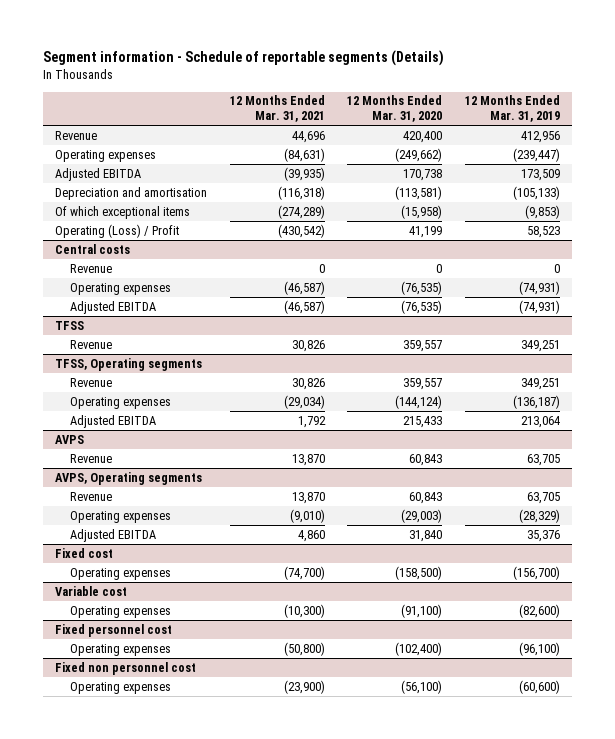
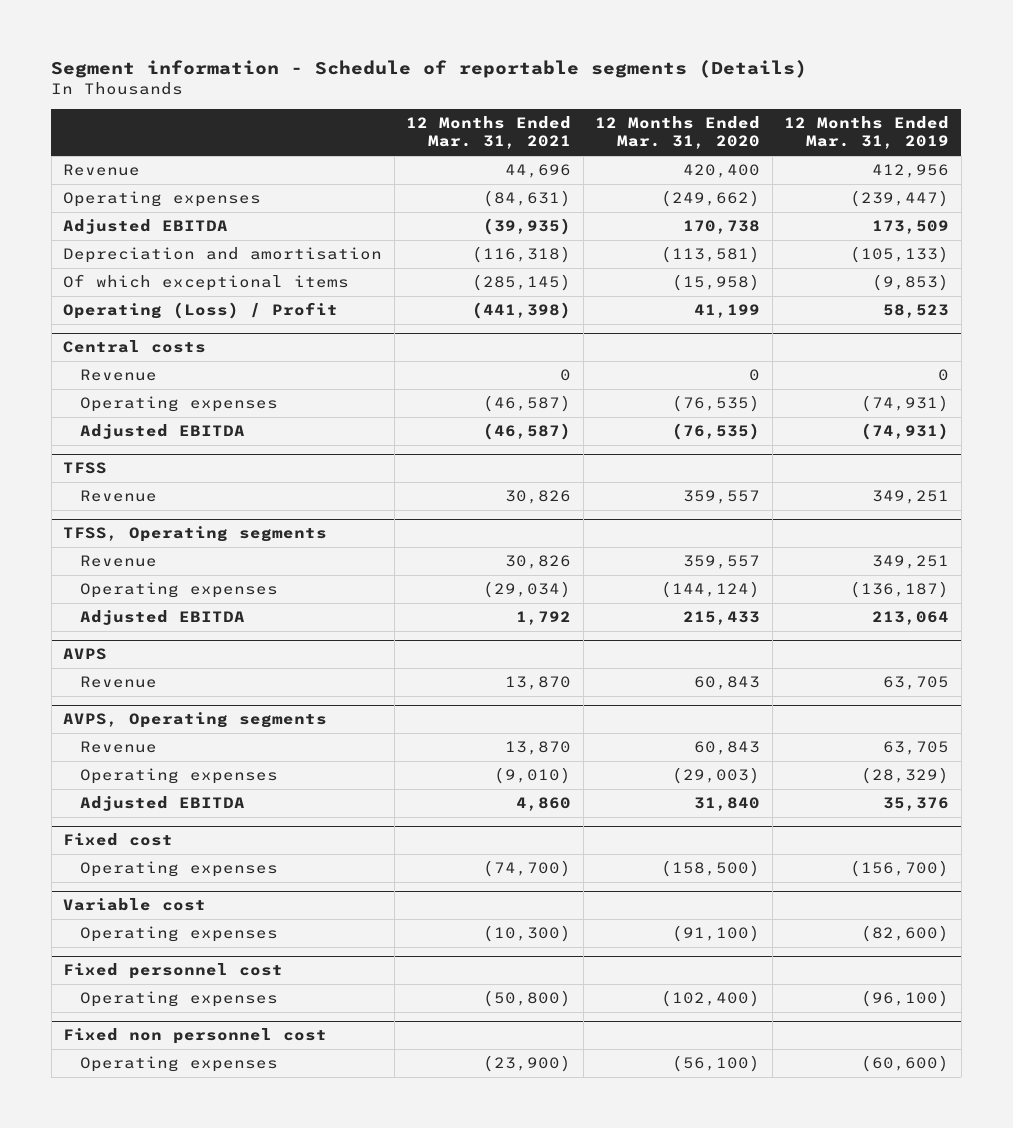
[277,204,325,219] (274,289) -> [472,274,572,292] (285,145)
[277,223,325,238] (430,542) -> [472,302,572,320] (441,398)

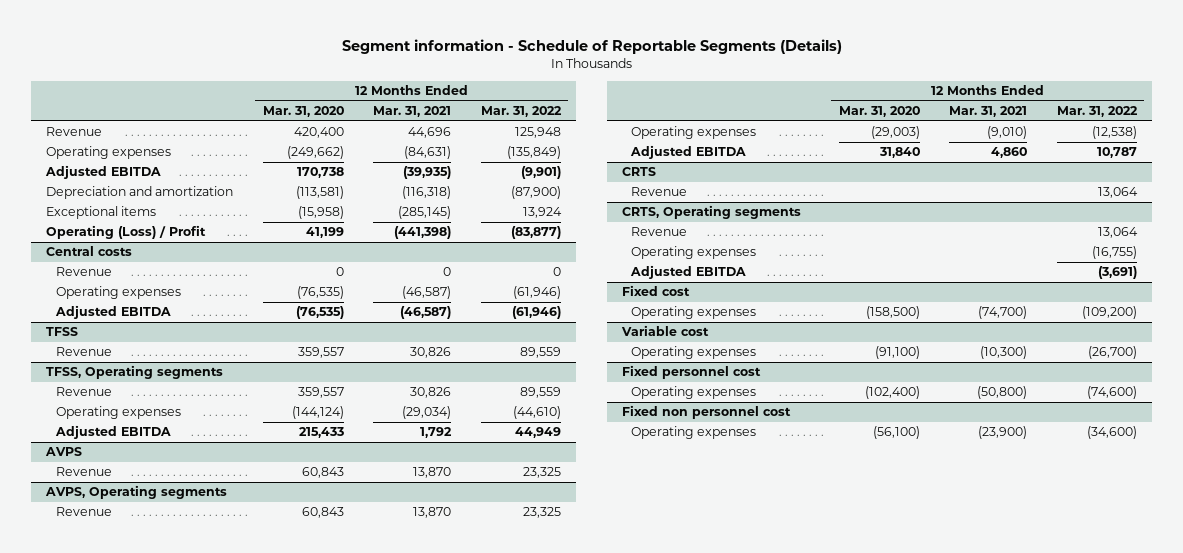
[51,60,808,79] Segment information - Schedule of reportable segments (Details) -> [341,39,842,55] Segment information - Schedule of Reportable Segments (Details)
[784,116,950,150] 12 Months Ended Mar. 31, 2019 -> none
none -> [480,106,562,118] Mar. 31, 2022
[63,247,383,264] Depreciation and amortisation -> [46,186,234,200] Depreciation and amortization
[63,274,350,292] Of which exceptional items -> [46,206,157,220] Exceptional items
none -> [622,167,657,177] CRTS
none -> [631,187,688,197] Revenue
none -> [622,205,802,220] CRTS, Operating segments
none -> [631,227,688,237] Revenue
none -> [631,246,757,260] Operating expenses
none -> [630,265,747,280] Adjusted EBITDA

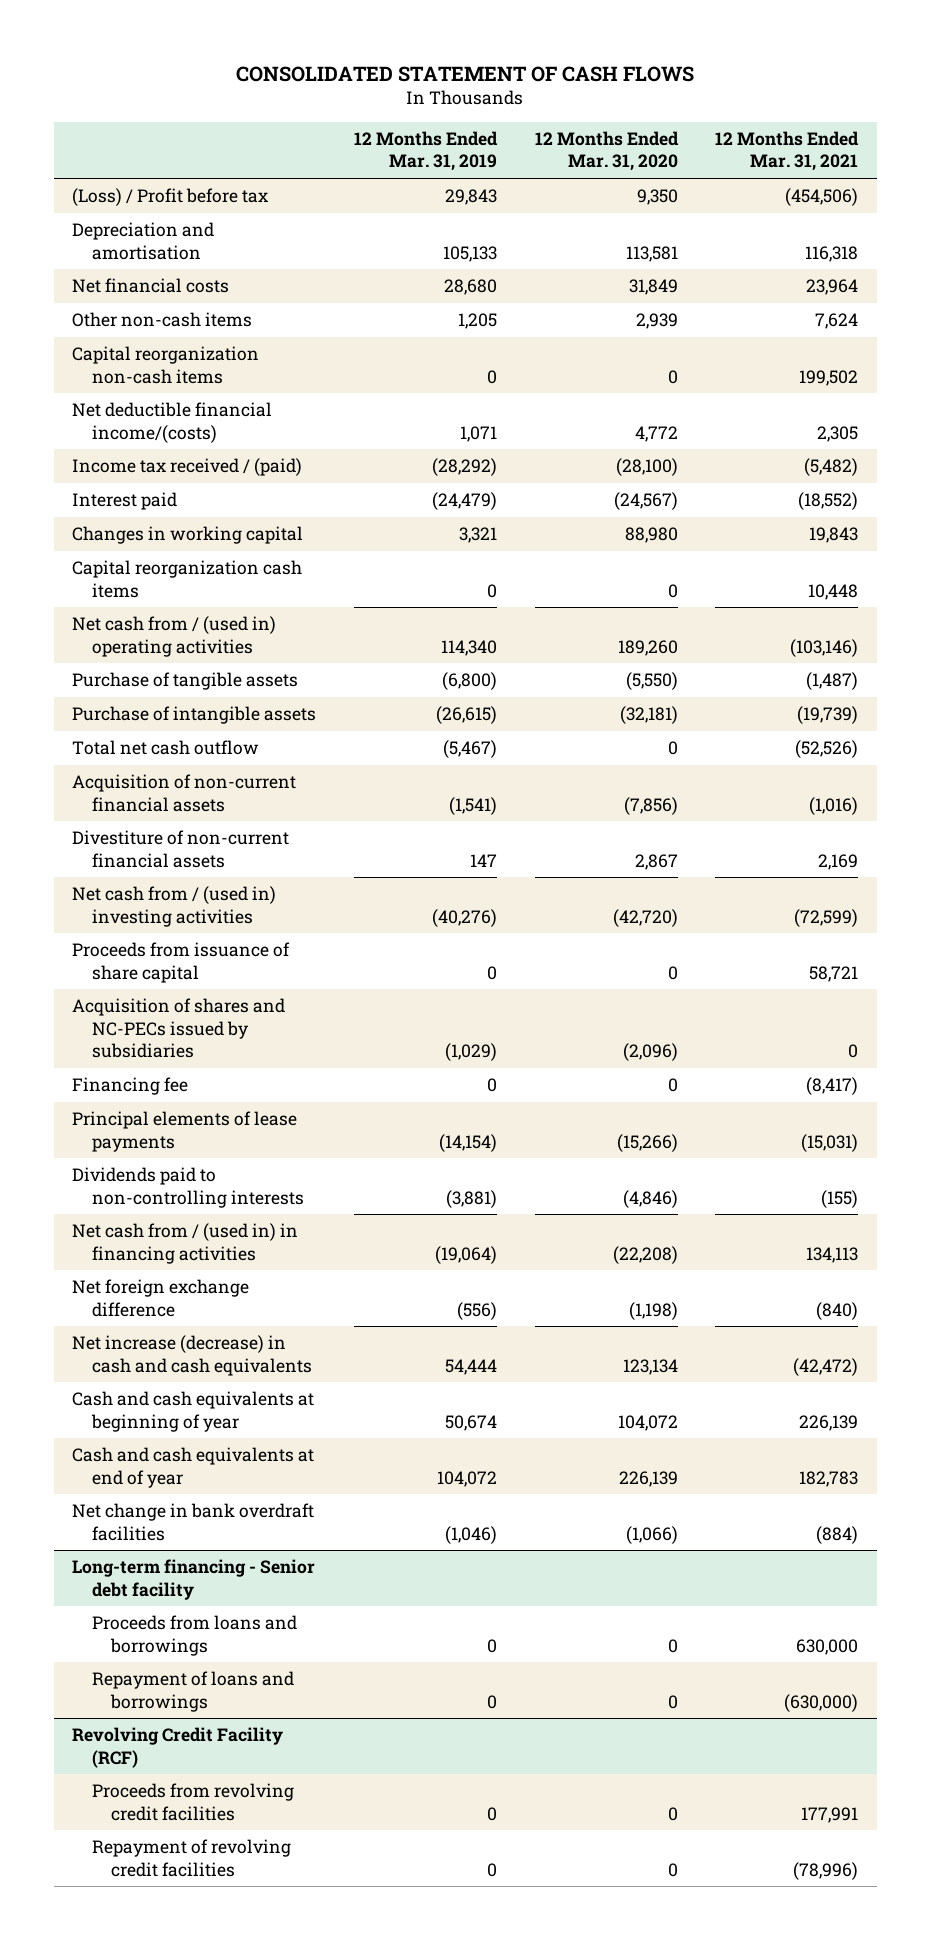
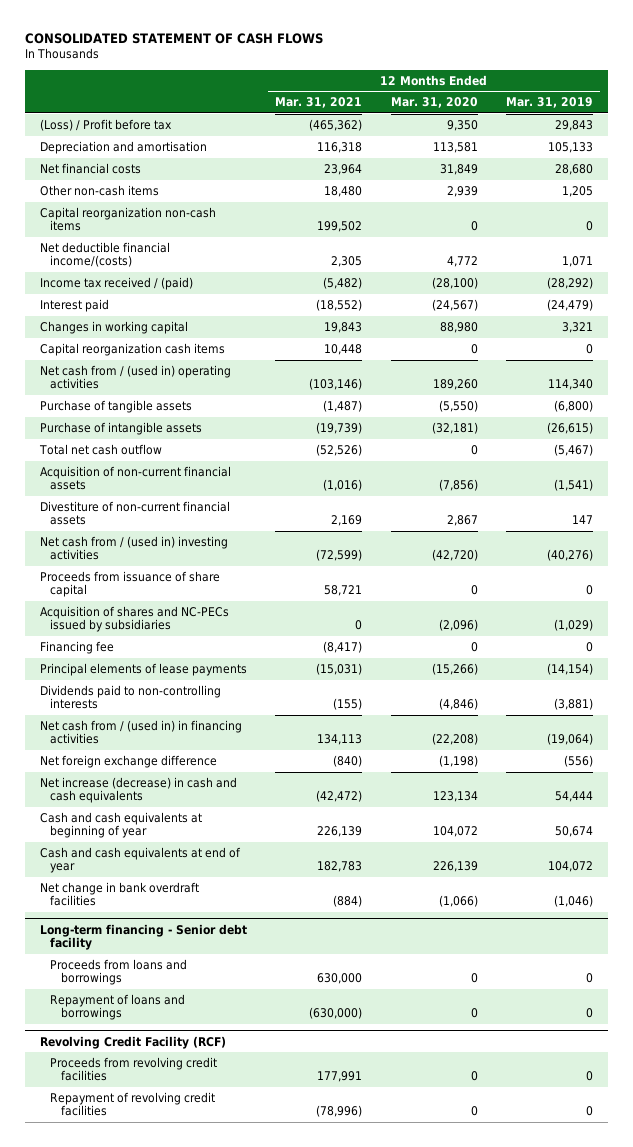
[785,188,859,207] (454,506) -> [309,118,363,131] (465,362)
[815,313,859,330] 7,624 -> [324,185,363,197] 18,480

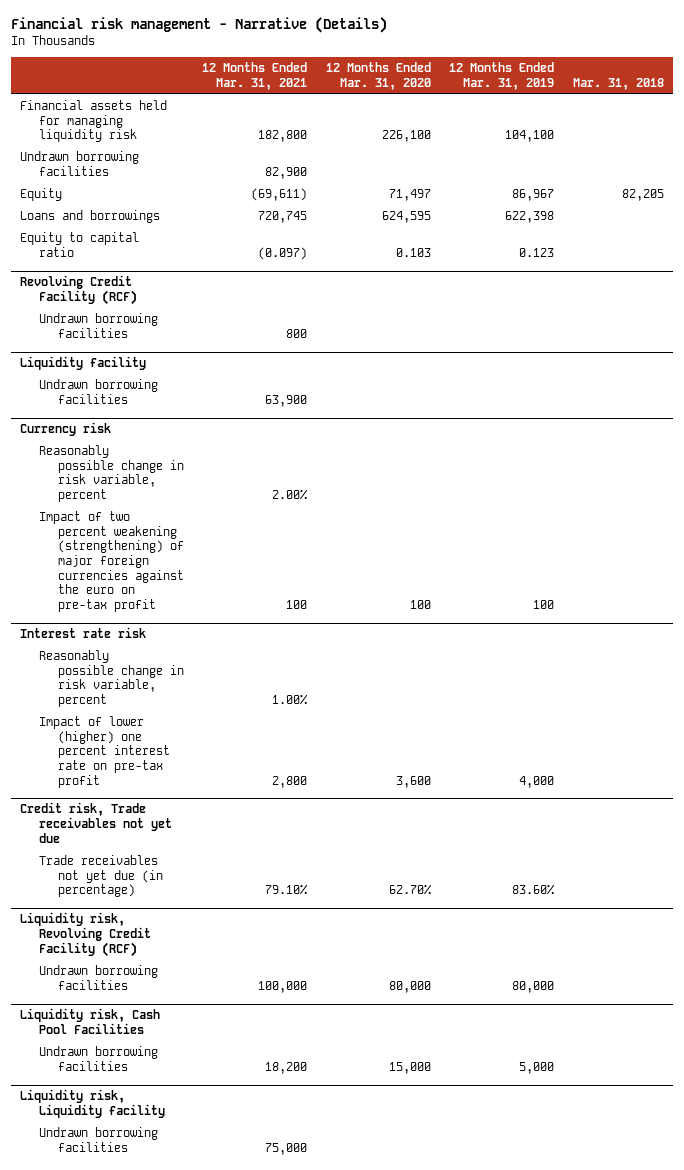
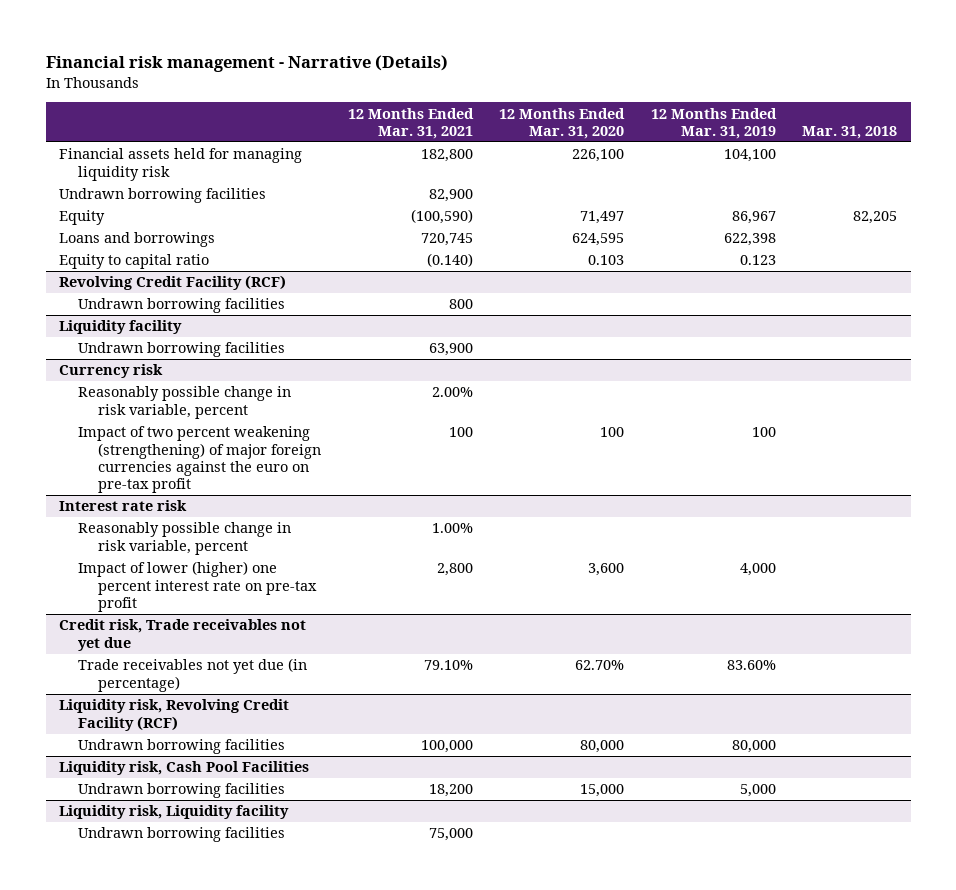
[251,188,308,202] (69,611) -> [410,209,473,225] (100,590)
[258,246,308,260] (0.097) -> [426,253,473,268] (0.140)

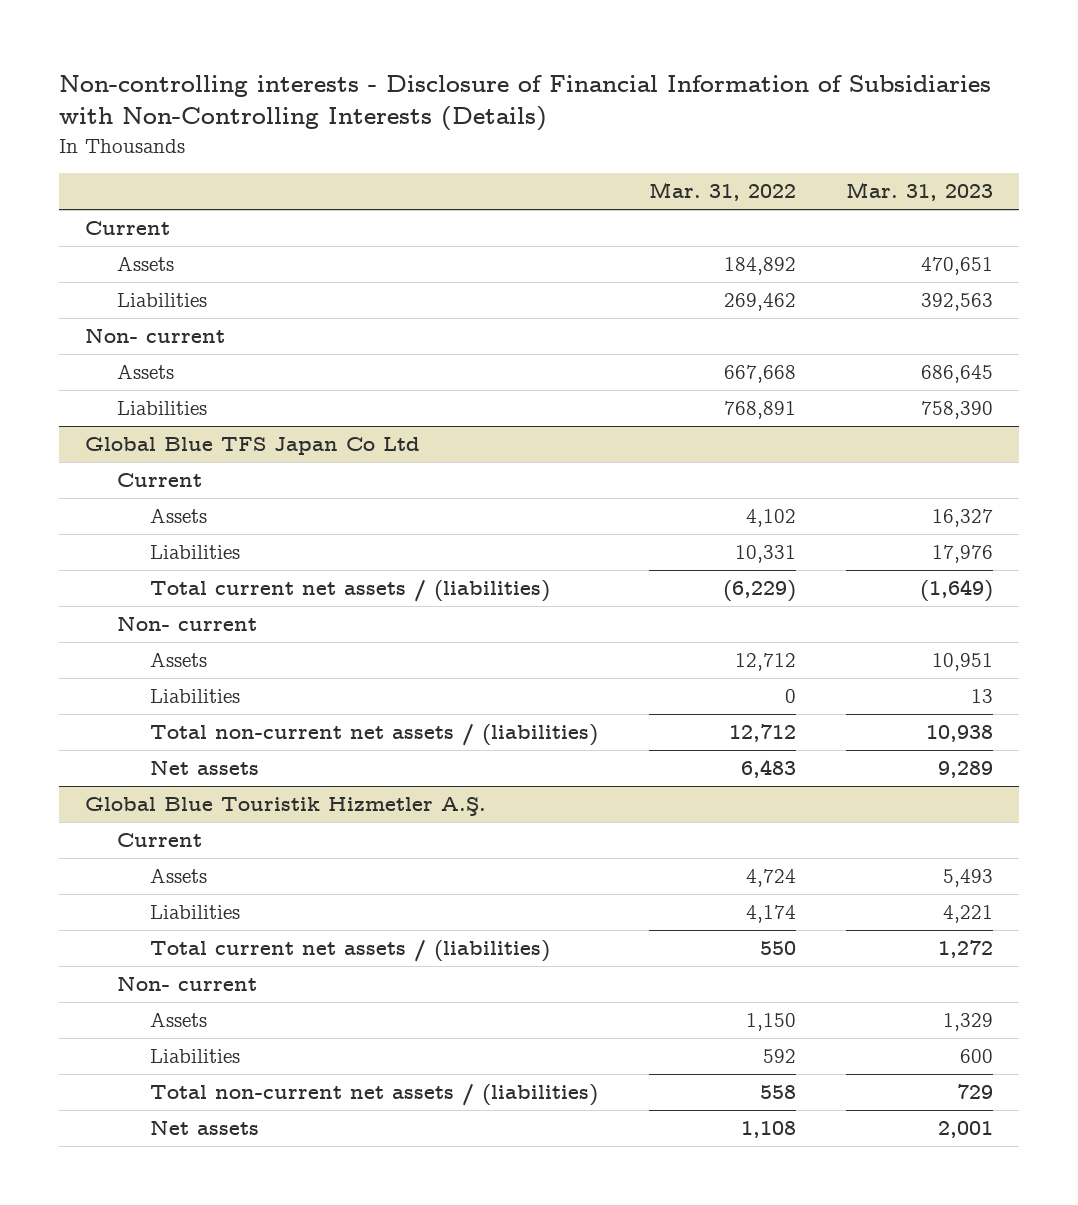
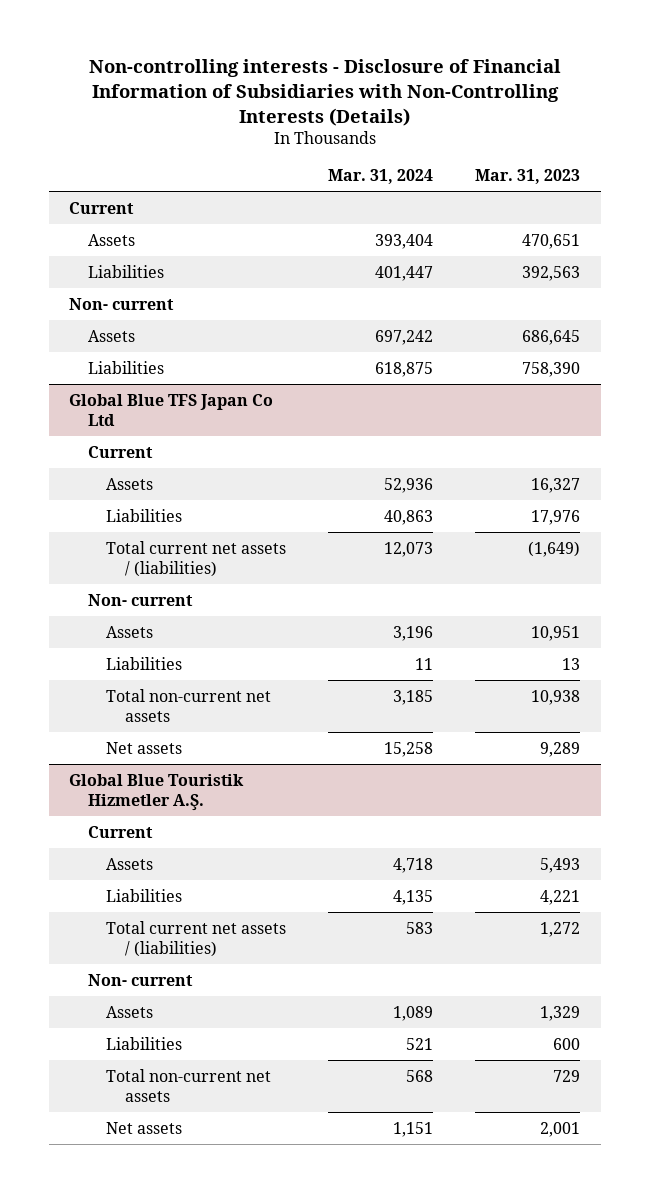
[648,182,796,202] Mar. 31, 2022 -> none
none -> [327,169,433,185] Mar. 31, 2024
[150,724,599,747] Total non-current net assets / (liabilities) -> [106,688,272,722] Total non-current net assets
[150,1084,599,1107] Total non-current net assets / (liabilities) -> [106,1068,272,1102] Total non-current net assets

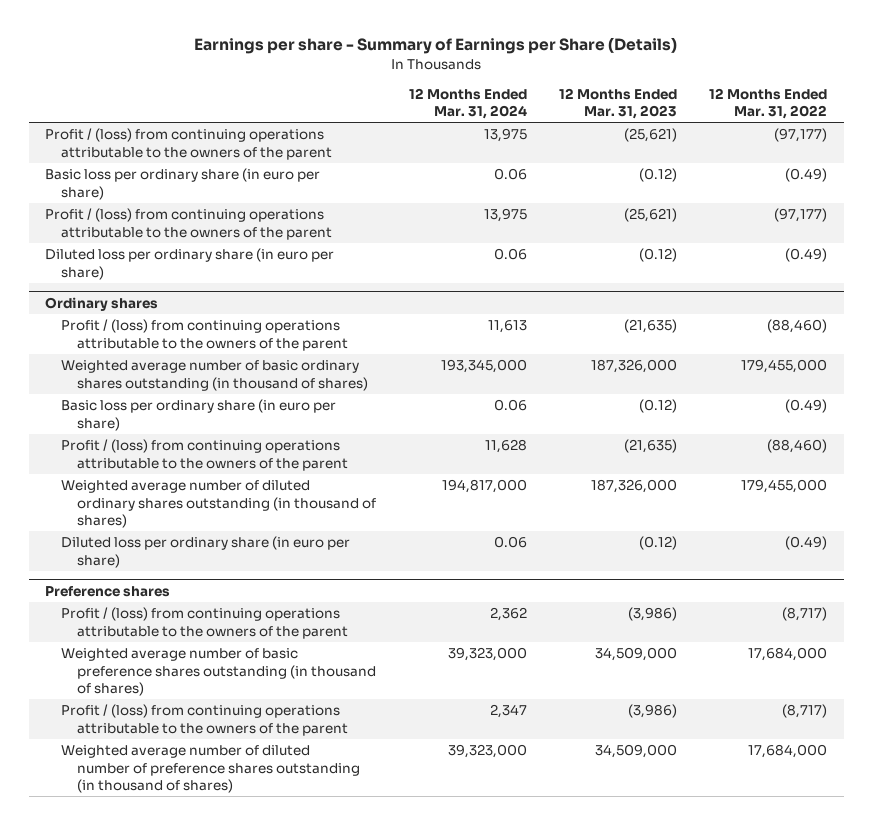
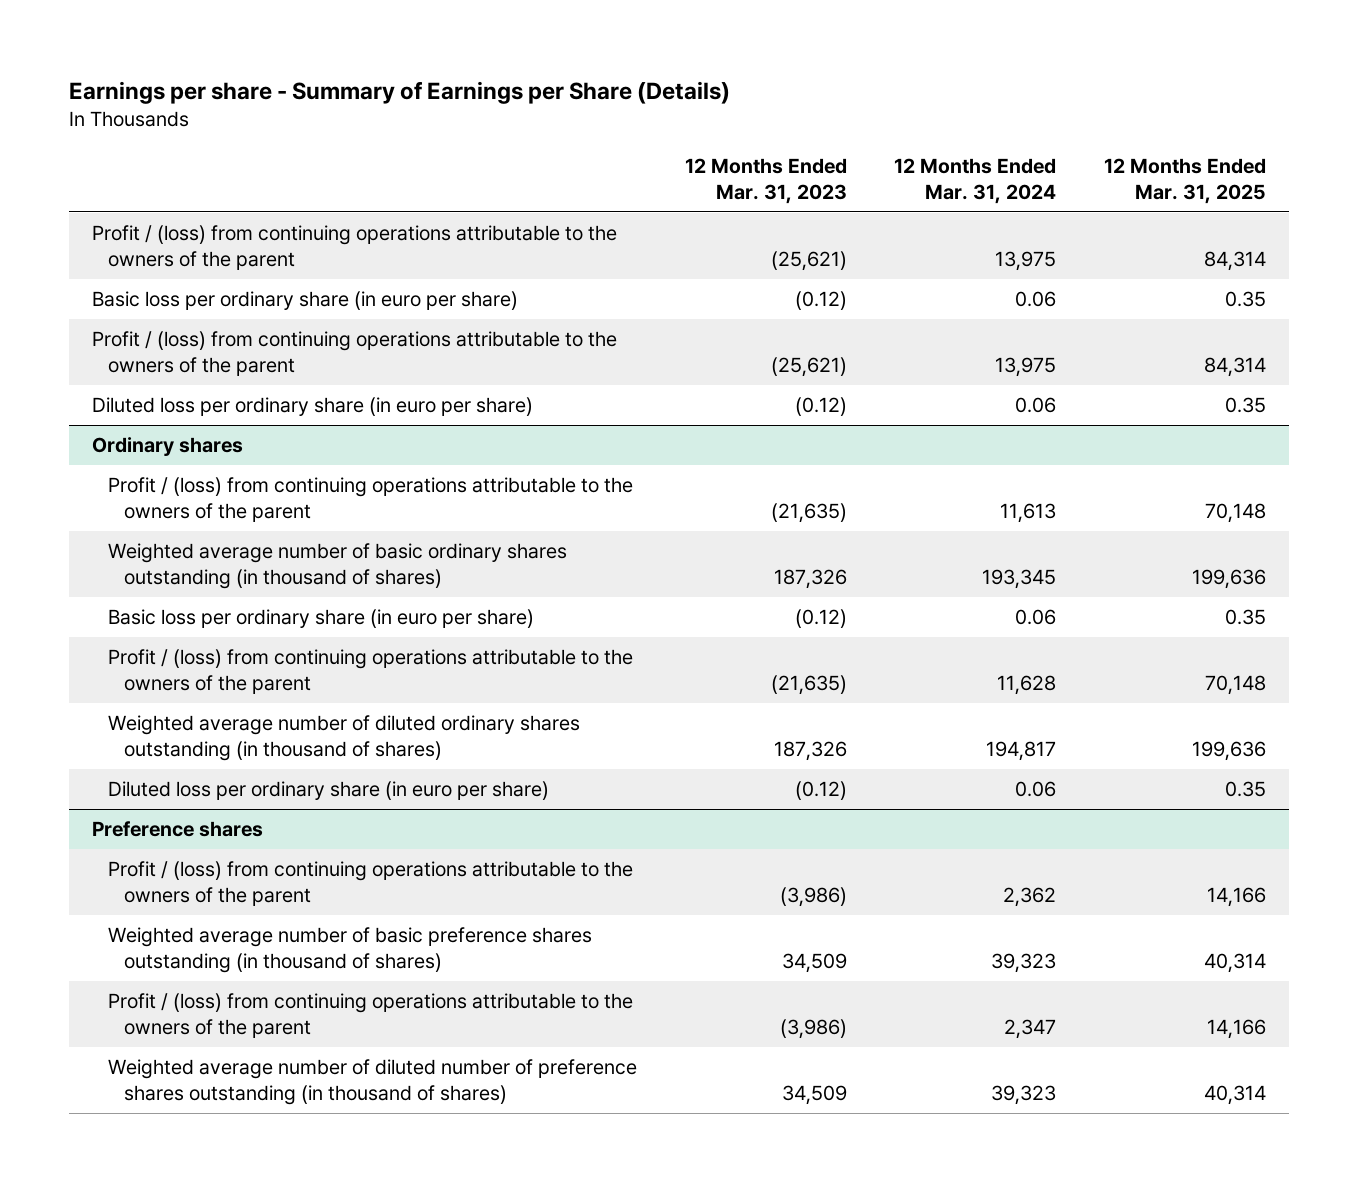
[709,87,828,119] 12 Months Ended Mar. 31, 2022 -> none
none -> [1103,158,1266,204] 12 Months Ended Mar. 31, 2025
[440,359,527,374] 193,345,000 -> [982,568,1057,589] 193,345
[591,359,678,374] 187,326,000 -> [773,568,847,589] 187,326
[441,479,527,494] 194,817,000 -> [986,740,1057,761] 194,817
[591,479,678,494] 187,326,000 -> [773,740,847,761] 187,326
[447,647,527,662] 39,323,000 -> [991,952,1057,973] 39,323
[595,647,678,662] 34,509,000 -> [781,952,847,973] 34,509
[447,744,527,759] 39,323,000 -> [991,1084,1057,1105] 39,323
[595,744,678,759] 34,509,000 -> [781,1084,847,1105] 34,509

